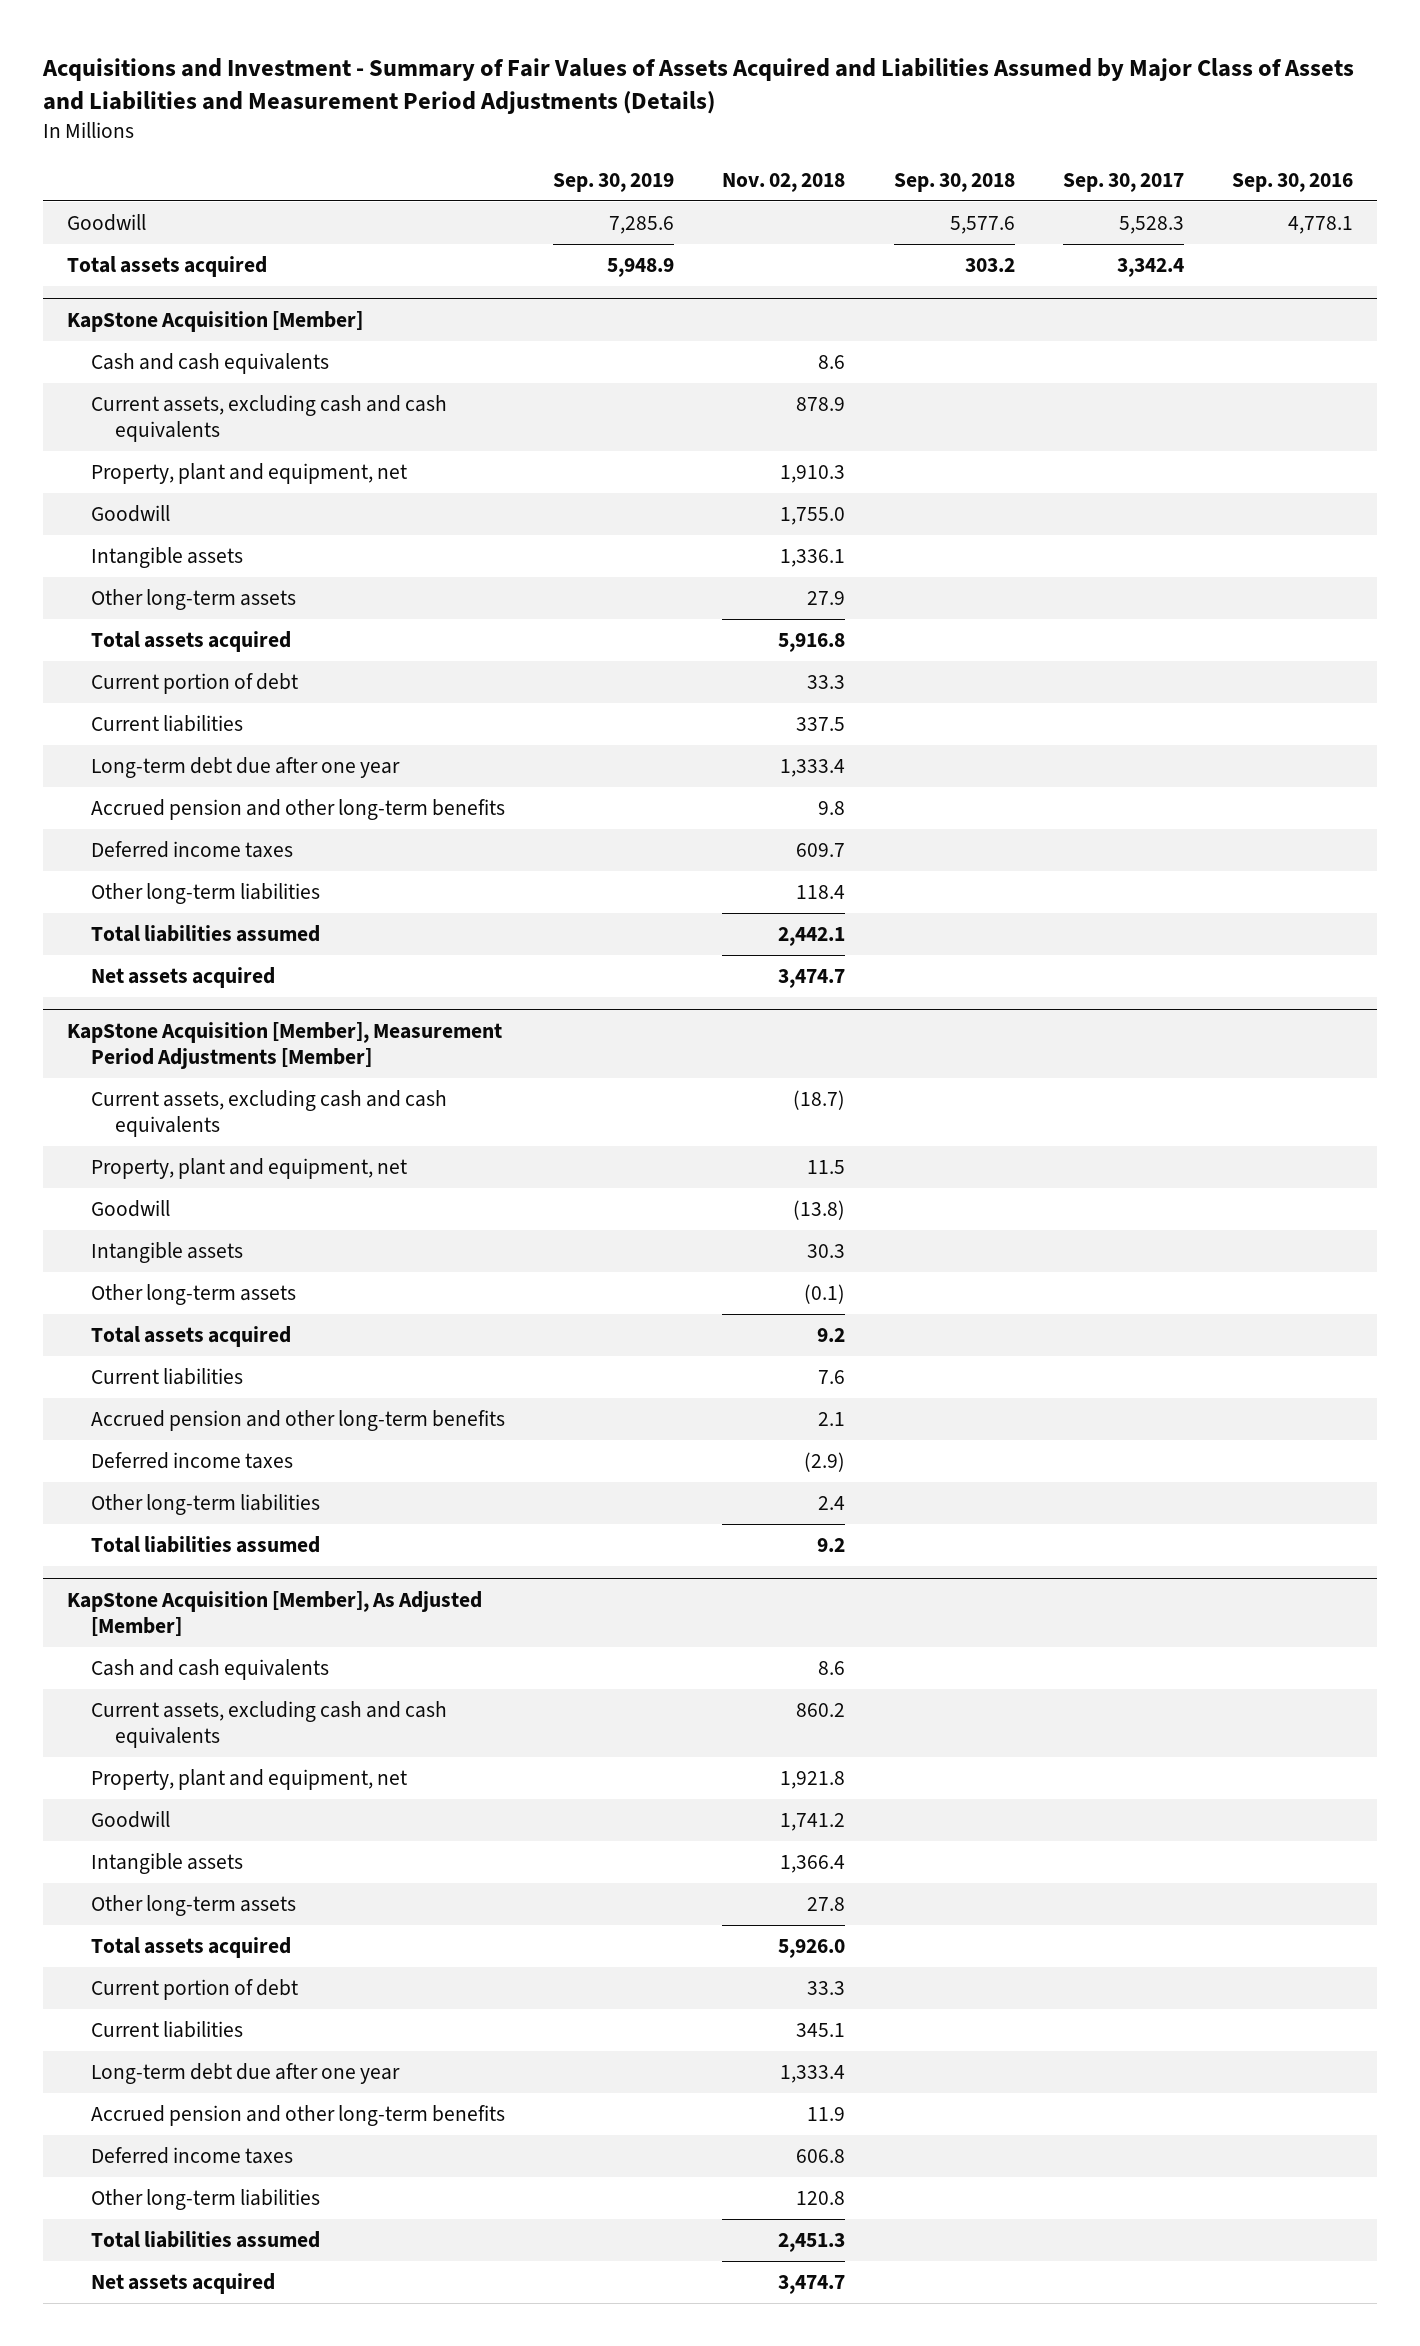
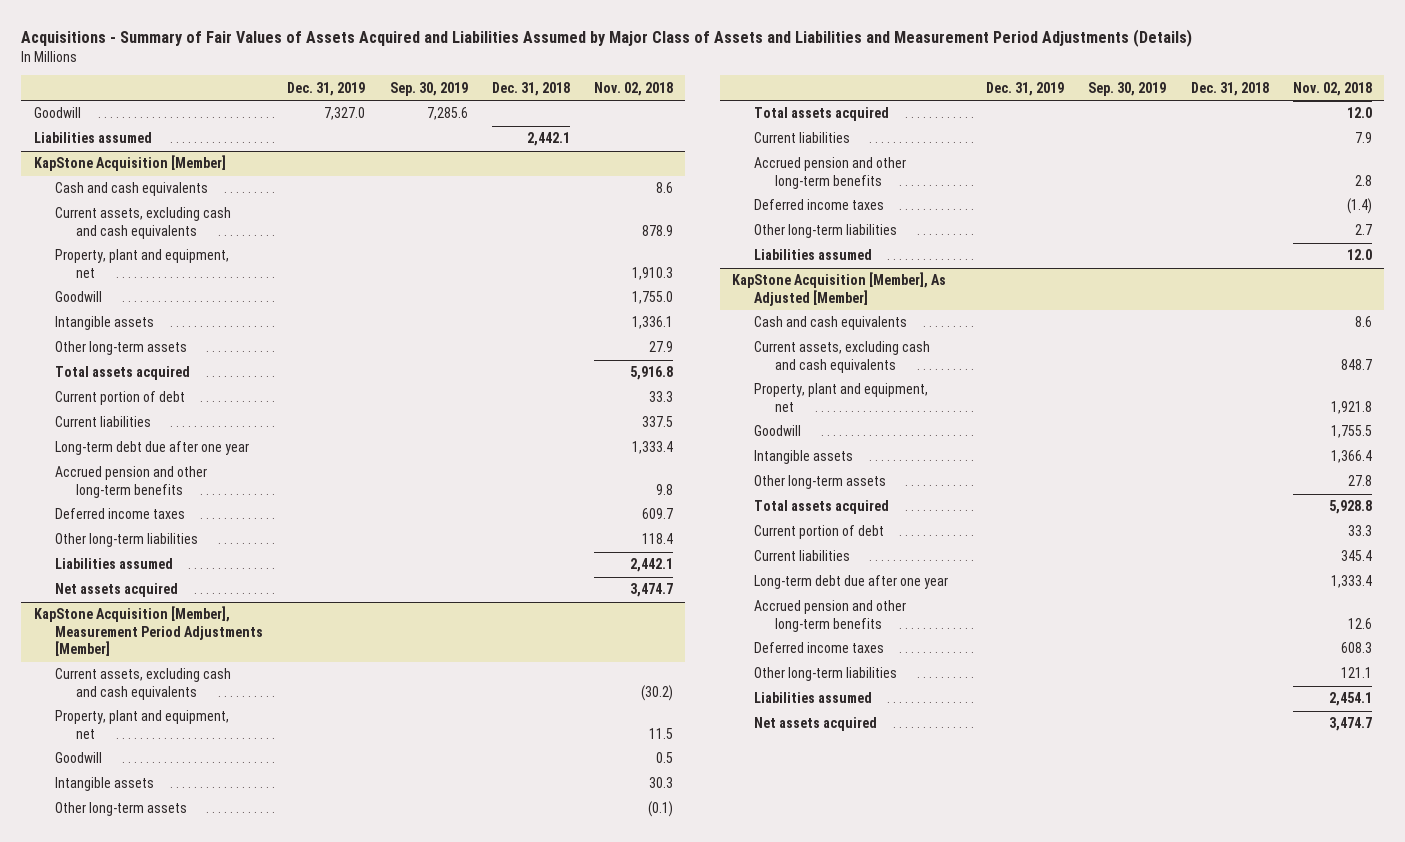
[41,57,1354,115] Acquisitions and Investment - Summary of Fair Values of Assets Acquired and Liabilities Assumed by Major Class of Assets and Liabilities and Measurement Period Adjustments (Details) -> [21,28,1193,47] Acquisitions - Summary of Fair Values of Assets Acquired and Liabilities Assumed by Major Class of Assets and Liabilities and Measurement Period Adjustments (Details)
[893,172,1015,192] Sep. 30, 2018 -> none
[1062,172,1184,192] Sep. 30, 2017 -> none
[1231,172,1353,192] Sep. 30, 2016 -> none
none -> [287,81,366,96] Dec. 31, 2019
none -> [491,81,570,96] Dec. 31, 2018
[67,255,268,277] Total assets acquired -> none
none -> [33,132,152,144] Liabilities assumed
[91,924,321,942] Total liabilities assumed -> [54,558,173,570] Liabilities assumed
[793,1089,846,1110] (18.7) -> [641,684,674,701] (30.2)
[793,1199,846,1220] (13.8) -> [656,752,674,764] 0.5
[817,1327,846,1342] 9.2 -> [1346,107,1372,119] 12.0
[818,1369,846,1384] 7.6 -> [1354,132,1372,144] 7.9
[818,1411,846,1426] 2.1 -> [1354,174,1372,186] 2.8
[804,1451,846,1472] (2.9) -> [1346,198,1372,215] (1.4)
[818,1495,846,1510] 2.4 -> [1354,224,1372,236] 2.7
[91,1535,321,1553] Total liabilities assumed -> [753,249,872,261] Liabilities assumed
[817,1537,846,1552] 9.2 -> [1346,249,1372,261] 12.0
[796,1702,846,1717] 860.2 -> [1340,358,1372,370] 848.7
[780,1812,846,1831] 1,741.2 -> [1330,425,1372,439] 1,755.5
[778,1938,846,1958] 5,926.0 -> [1328,500,1372,515] 5,928.8
[796,2022,846,2037] 345.1 -> [1340,550,1372,562] 345.4
[807,2106,846,2121] 11.9 -> [1347,617,1372,629] 12.6
[796,2148,846,2163] 606.8 -> [1340,642,1372,654] 608.3
[796,2190,846,2205] 120.8 -> [1340,667,1372,679] 121.1
[91,2230,321,2248] Total liabilities assumed -> [753,692,872,704] Liabilities assumed
[778,2232,846,2252] 2,451.3 -> [1328,692,1372,707] 2,454.1

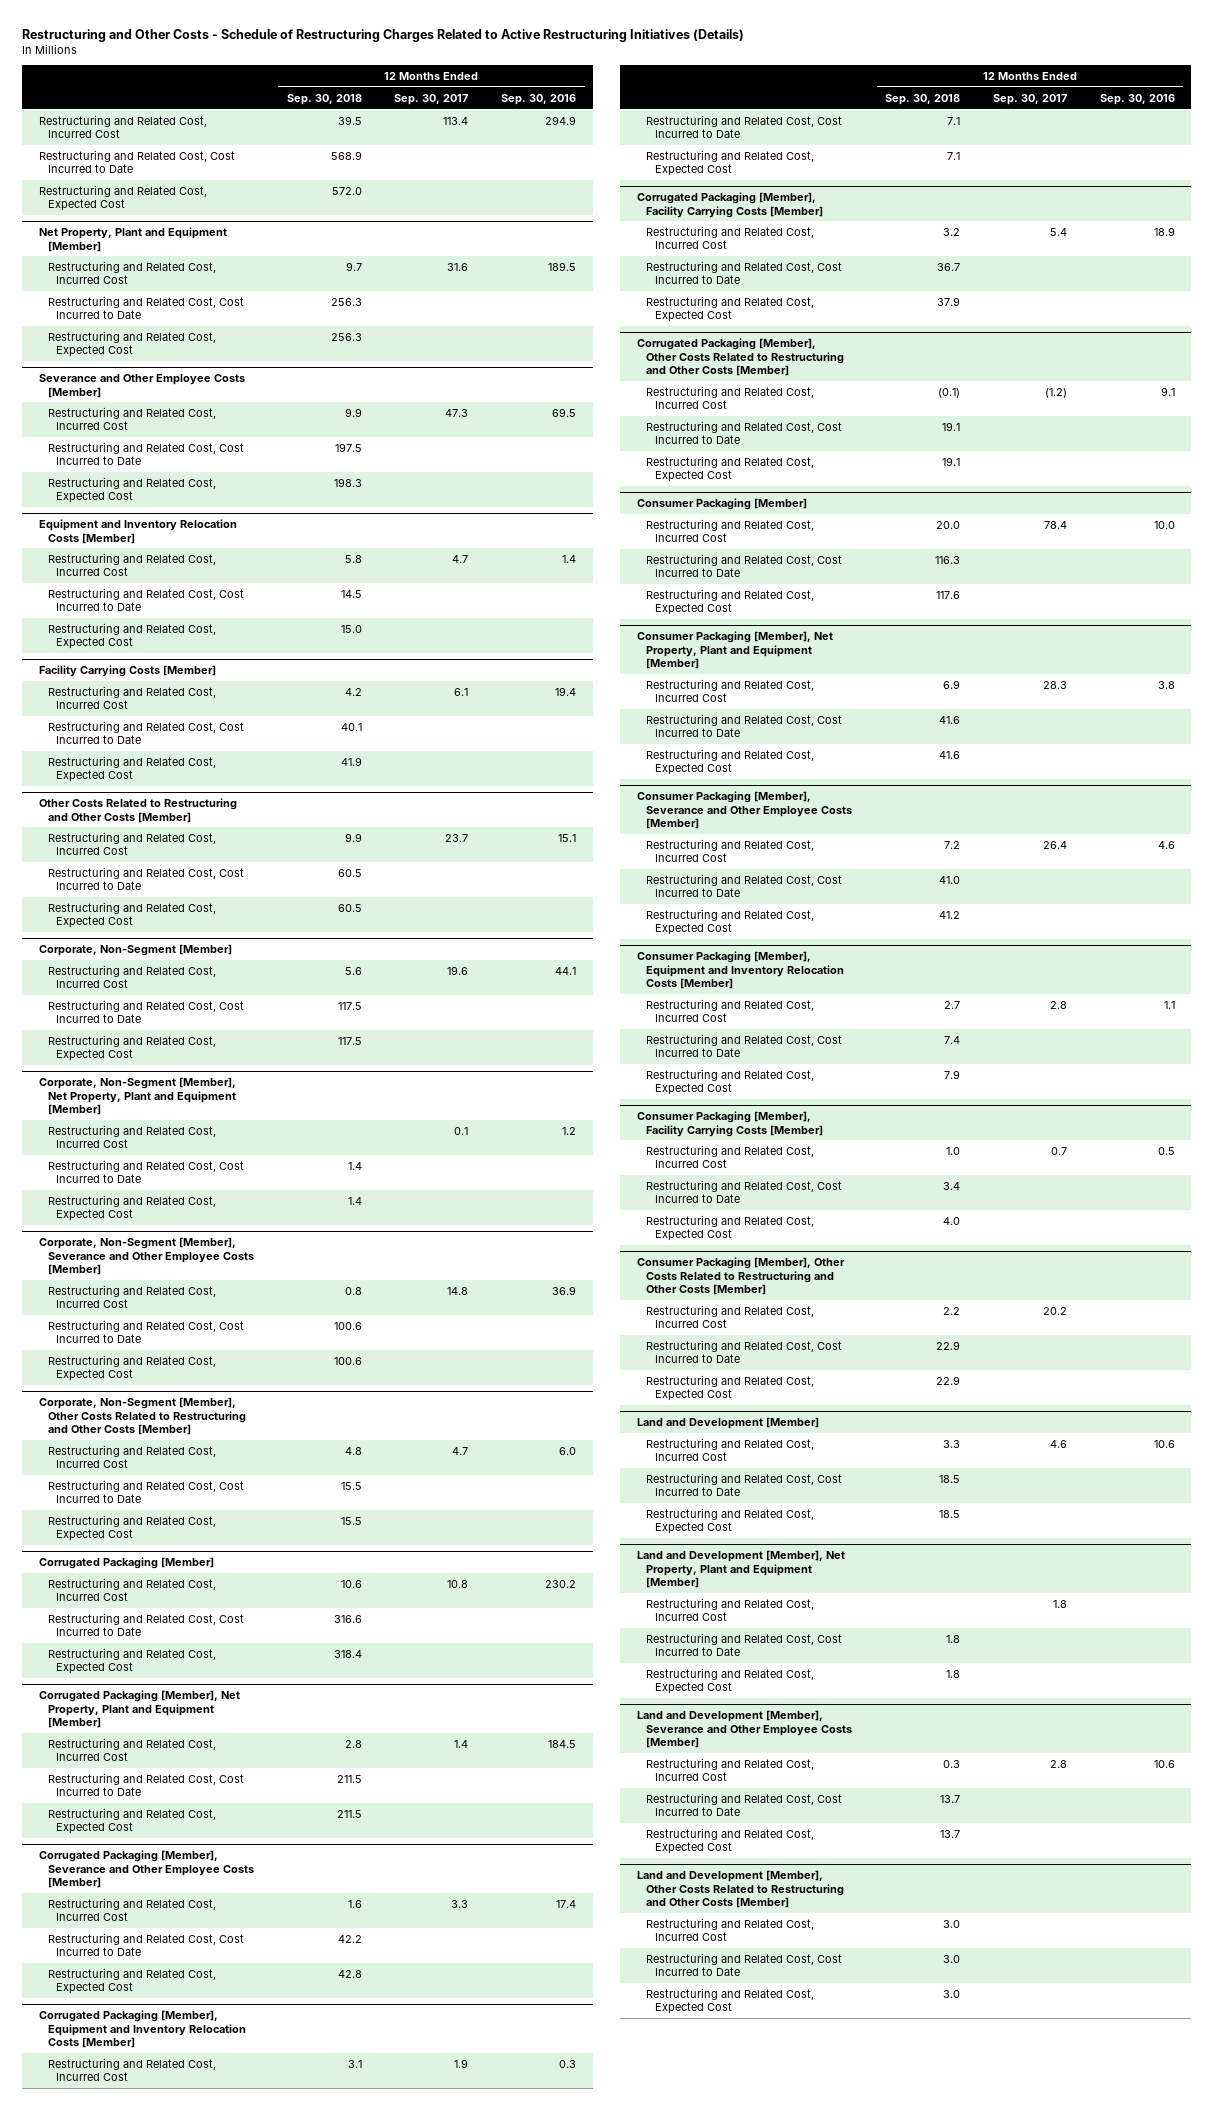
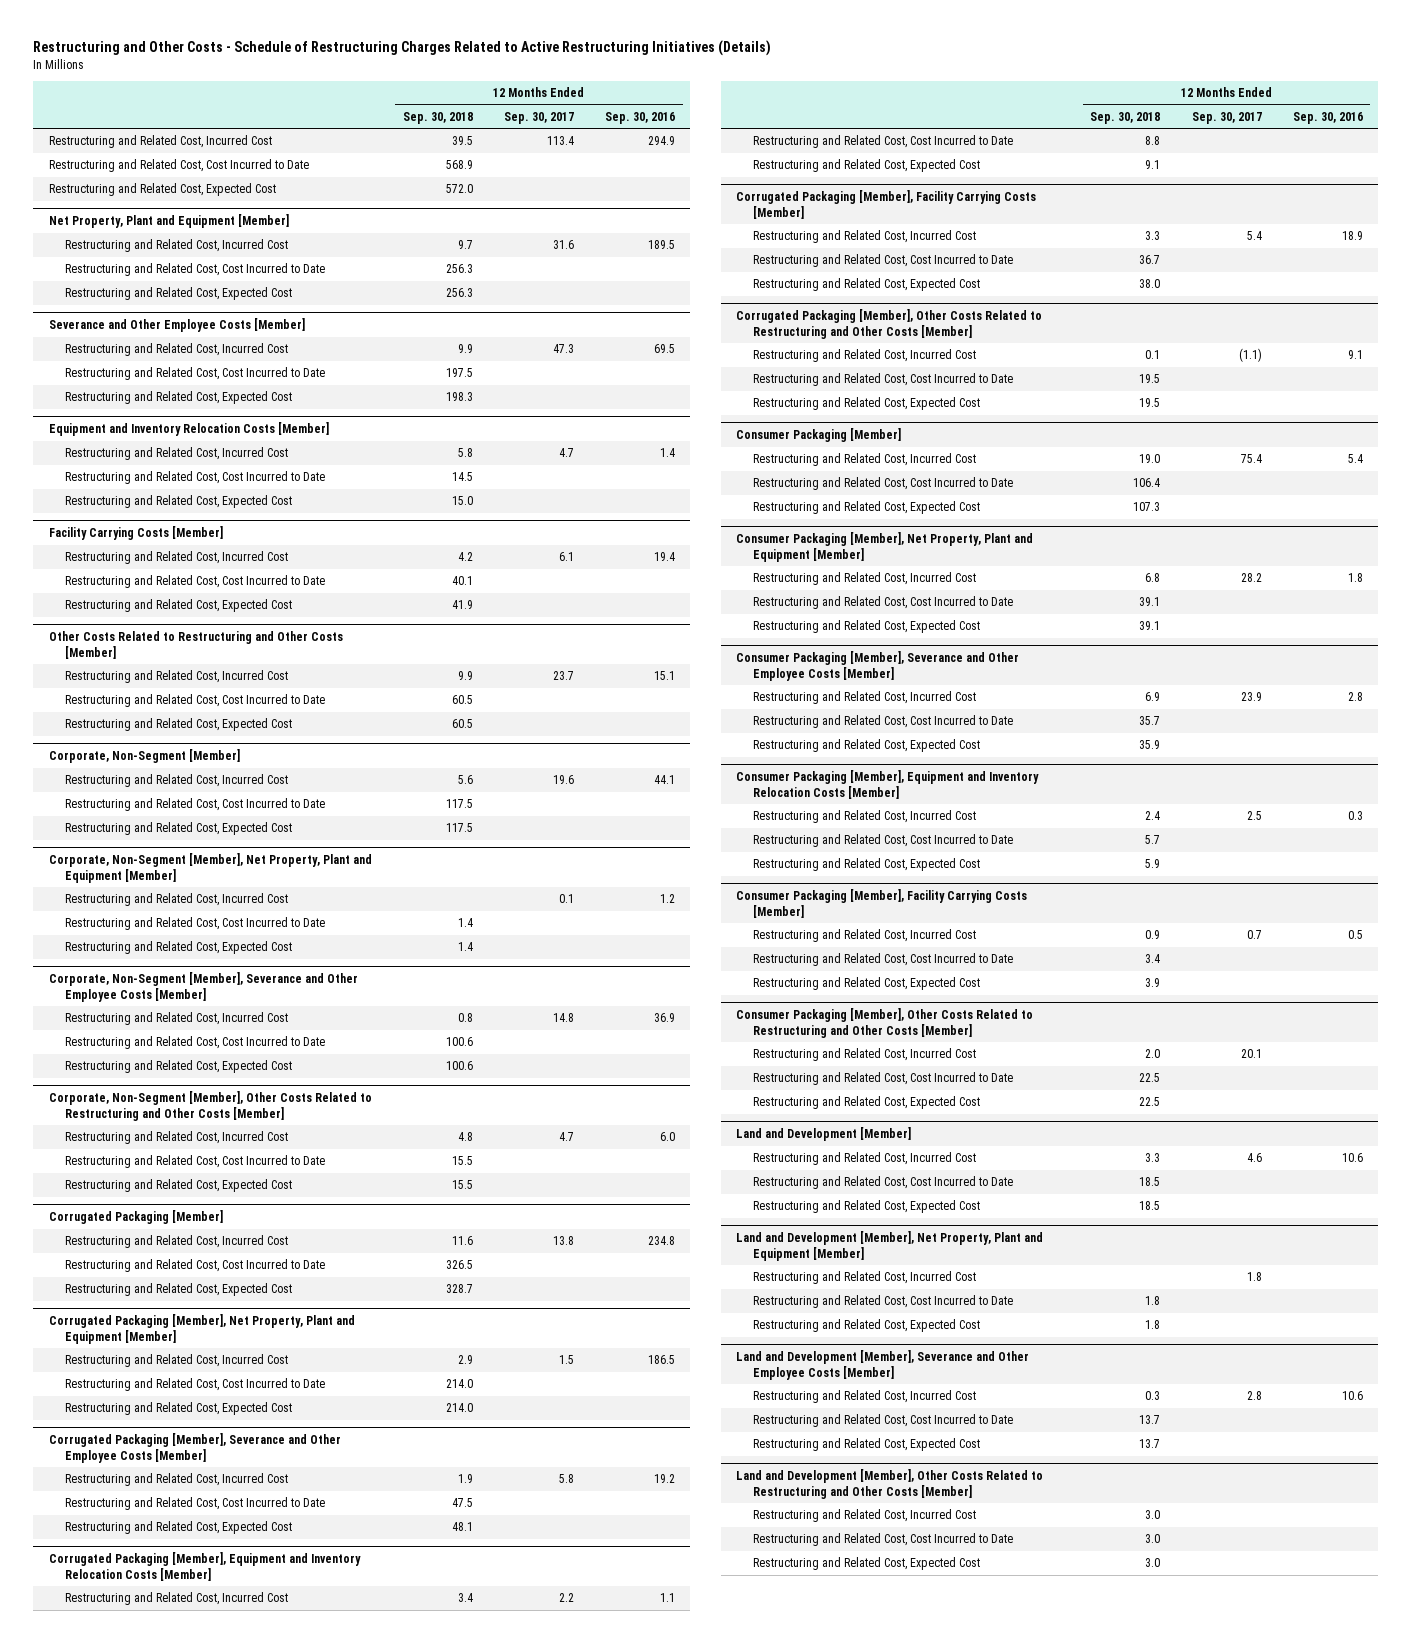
[340,1579,362,1588] 10.6 -> [451,1236,473,1246] 11.6
[447,1579,469,1588] 10.8 -> [552,1236,574,1246] 13.8
[545,1579,577,1588] 230.2 -> [647,1236,675,1246] 234.8
[333,1614,362,1623] 316.6 -> [445,1260,473,1270] 326.5
[333,1649,362,1658] 318.4 -> [445,1284,473,1294] 328.7
[344,1739,362,1748] 2.8 -> [457,1355,473,1365] 2.9
[454,1739,469,1748] 1.4 -> [558,1355,574,1365] 1.5
[548,1739,577,1748] 184.5 -> [647,1355,675,1365] 186.5
[336,1774,362,1783] 211.5 -> [445,1379,473,1389] 214.0
[336,1809,362,1818] 211.5 -> [445,1403,473,1413] 214.0
[347,1899,362,1908] 1.6 -> [457,1474,473,1484] 1.9
[451,1899,469,1908] 3.3 -> [558,1474,574,1484] 5.8
[556,1899,577,1908] 17.4 -> [653,1474,675,1484] 19.2
[337,1934,362,1943] 42.2 -> [451,1498,473,1508] 47.5
[337,1969,362,1978] 42.8 -> [451,1522,473,1532] 48.1
[347,2059,362,2068] 3.1 -> [457,1593,473,1603] 3.4
[454,2058,469,2068] 1.9 -> [558,1593,574,1603] 2.2
[559,2059,577,2068] 0.3 -> [659,1593,675,1603] 1.1
[946,116,960,125] 7.1 -> [1145,136,1161,146] 8.8
[946,151,960,160] 7.1 -> [1145,160,1161,170] 9.1
[942,227,960,236] 3.2 -> [1145,231,1161,241] 3.3
[936,296,960,306] 37.9 -> [1139,279,1161,289] 38.0
[937,387,960,398] (0.1) -> [1145,350,1161,360] 0.1
[1044,387,1067,398] (1.2) -> [1238,348,1262,363] (1.1)
[941,421,960,431] 19.1 -> [1139,374,1161,384] 19.5
[941,456,960,466] 19.1 -> [1139,398,1161,408] 19.5
[935,520,960,529] 20.0 -> [1139,454,1161,464] 19.0
[1043,520,1067,529] 78.4 -> [1240,454,1262,464] 75.4
[1153,520,1175,529] 10.0 -> [1347,454,1363,464] 5.4
[934,555,960,564] 116.3 -> [1133,478,1161,488] 106.4
[935,590,960,599] 117.6 -> [1133,502,1161,512] 107.3
[942,679,960,689] 6.9 -> [1145,573,1161,583] 6.8
[1042,680,1067,689] 28.3 -> [1240,573,1262,583] 28.2
[1157,680,1175,689] 3.8 -> [1347,573,1363,583] 1.8
[938,715,960,724] 41.6 -> [1139,597,1161,607] 39.1
[938,750,960,759] 41.6 -> [1139,621,1161,631] 39.1
[943,840,960,849] 7.2 -> [1145,692,1161,702] 6.9
[1042,840,1067,849] 26.4 -> [1240,692,1262,702] 23.9
[1157,840,1175,849] 4.6 -> [1347,692,1363,702] 2.8
[938,875,960,884] 41.0 -> [1139,716,1161,726] 35.7
[938,910,960,919] 41.2 -> [1139,740,1161,750] 35.9
[943,1000,960,1009] 2.7 -> [1145,811,1161,821] 2.4
[1049,1000,1067,1009] 2.8 -> [1246,811,1262,821] 2.5
[1163,1000,1175,1009] 1.1 -> [1347,811,1363,821] 0.3
[943,1035,960,1044] 7.4 -> [1145,835,1161,845] 5.7
[943,1069,960,1079] 7.9 -> [1145,859,1161,869] 5.9
[945,1146,960,1155] 1.0 -> [1145,930,1161,940] 0.9
[942,1216,960,1225] 4.0 -> [1145,978,1161,988] 3.9
[942,1306,960,1315] 2.2 -> [1145,1049,1161,1059] 2.0
[1042,1306,1067,1315] 20.2 -> [1240,1049,1262,1059] 20.1
[935,1340,960,1350] 22.9 -> [1139,1073,1161,1083] 22.5
[935,1375,960,1385] 22.9 -> [1139,1097,1161,1107] 22.5

